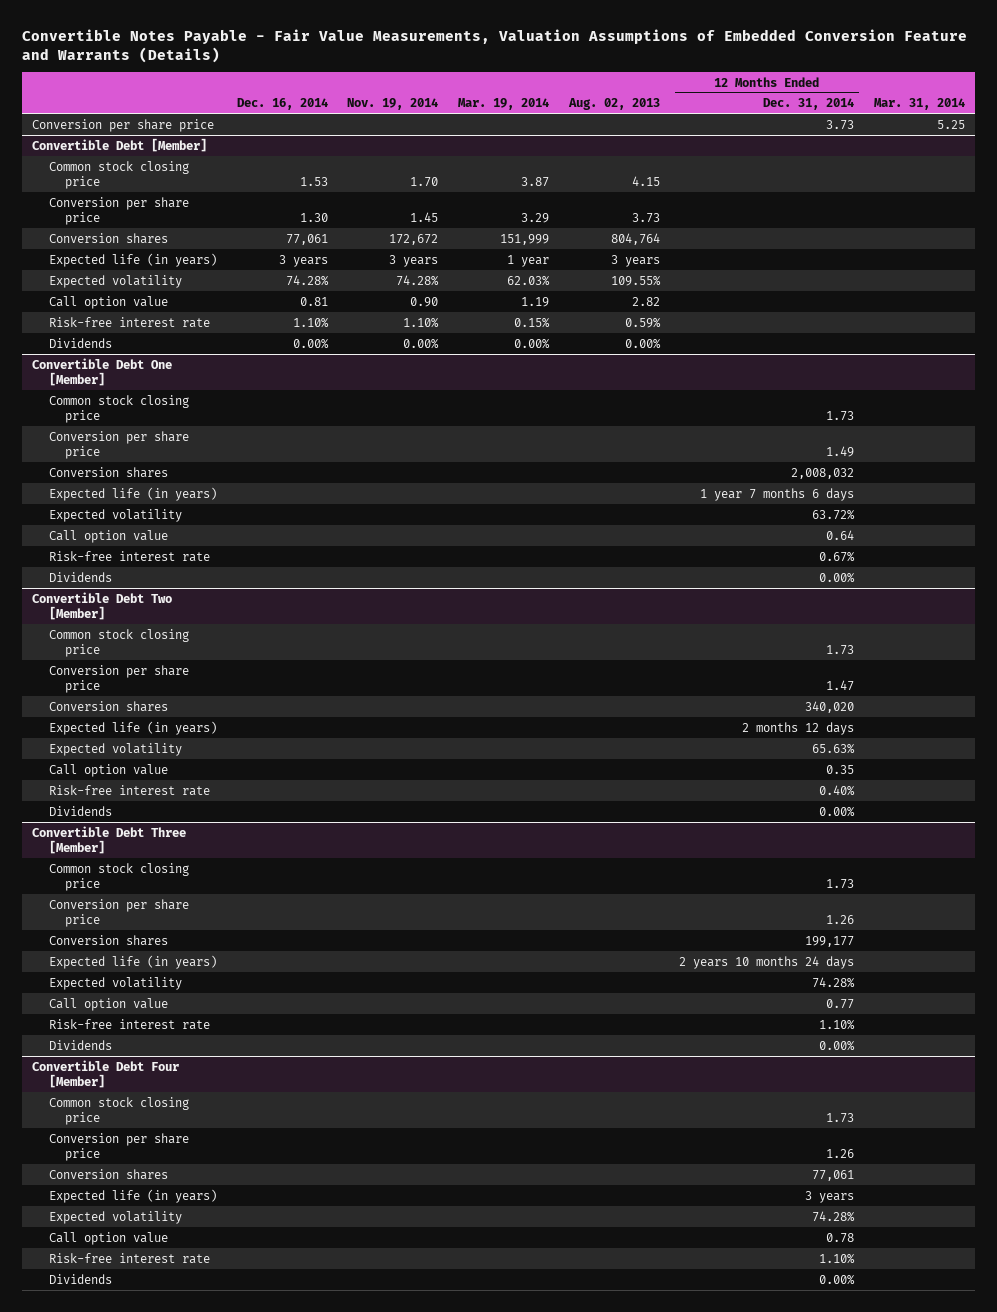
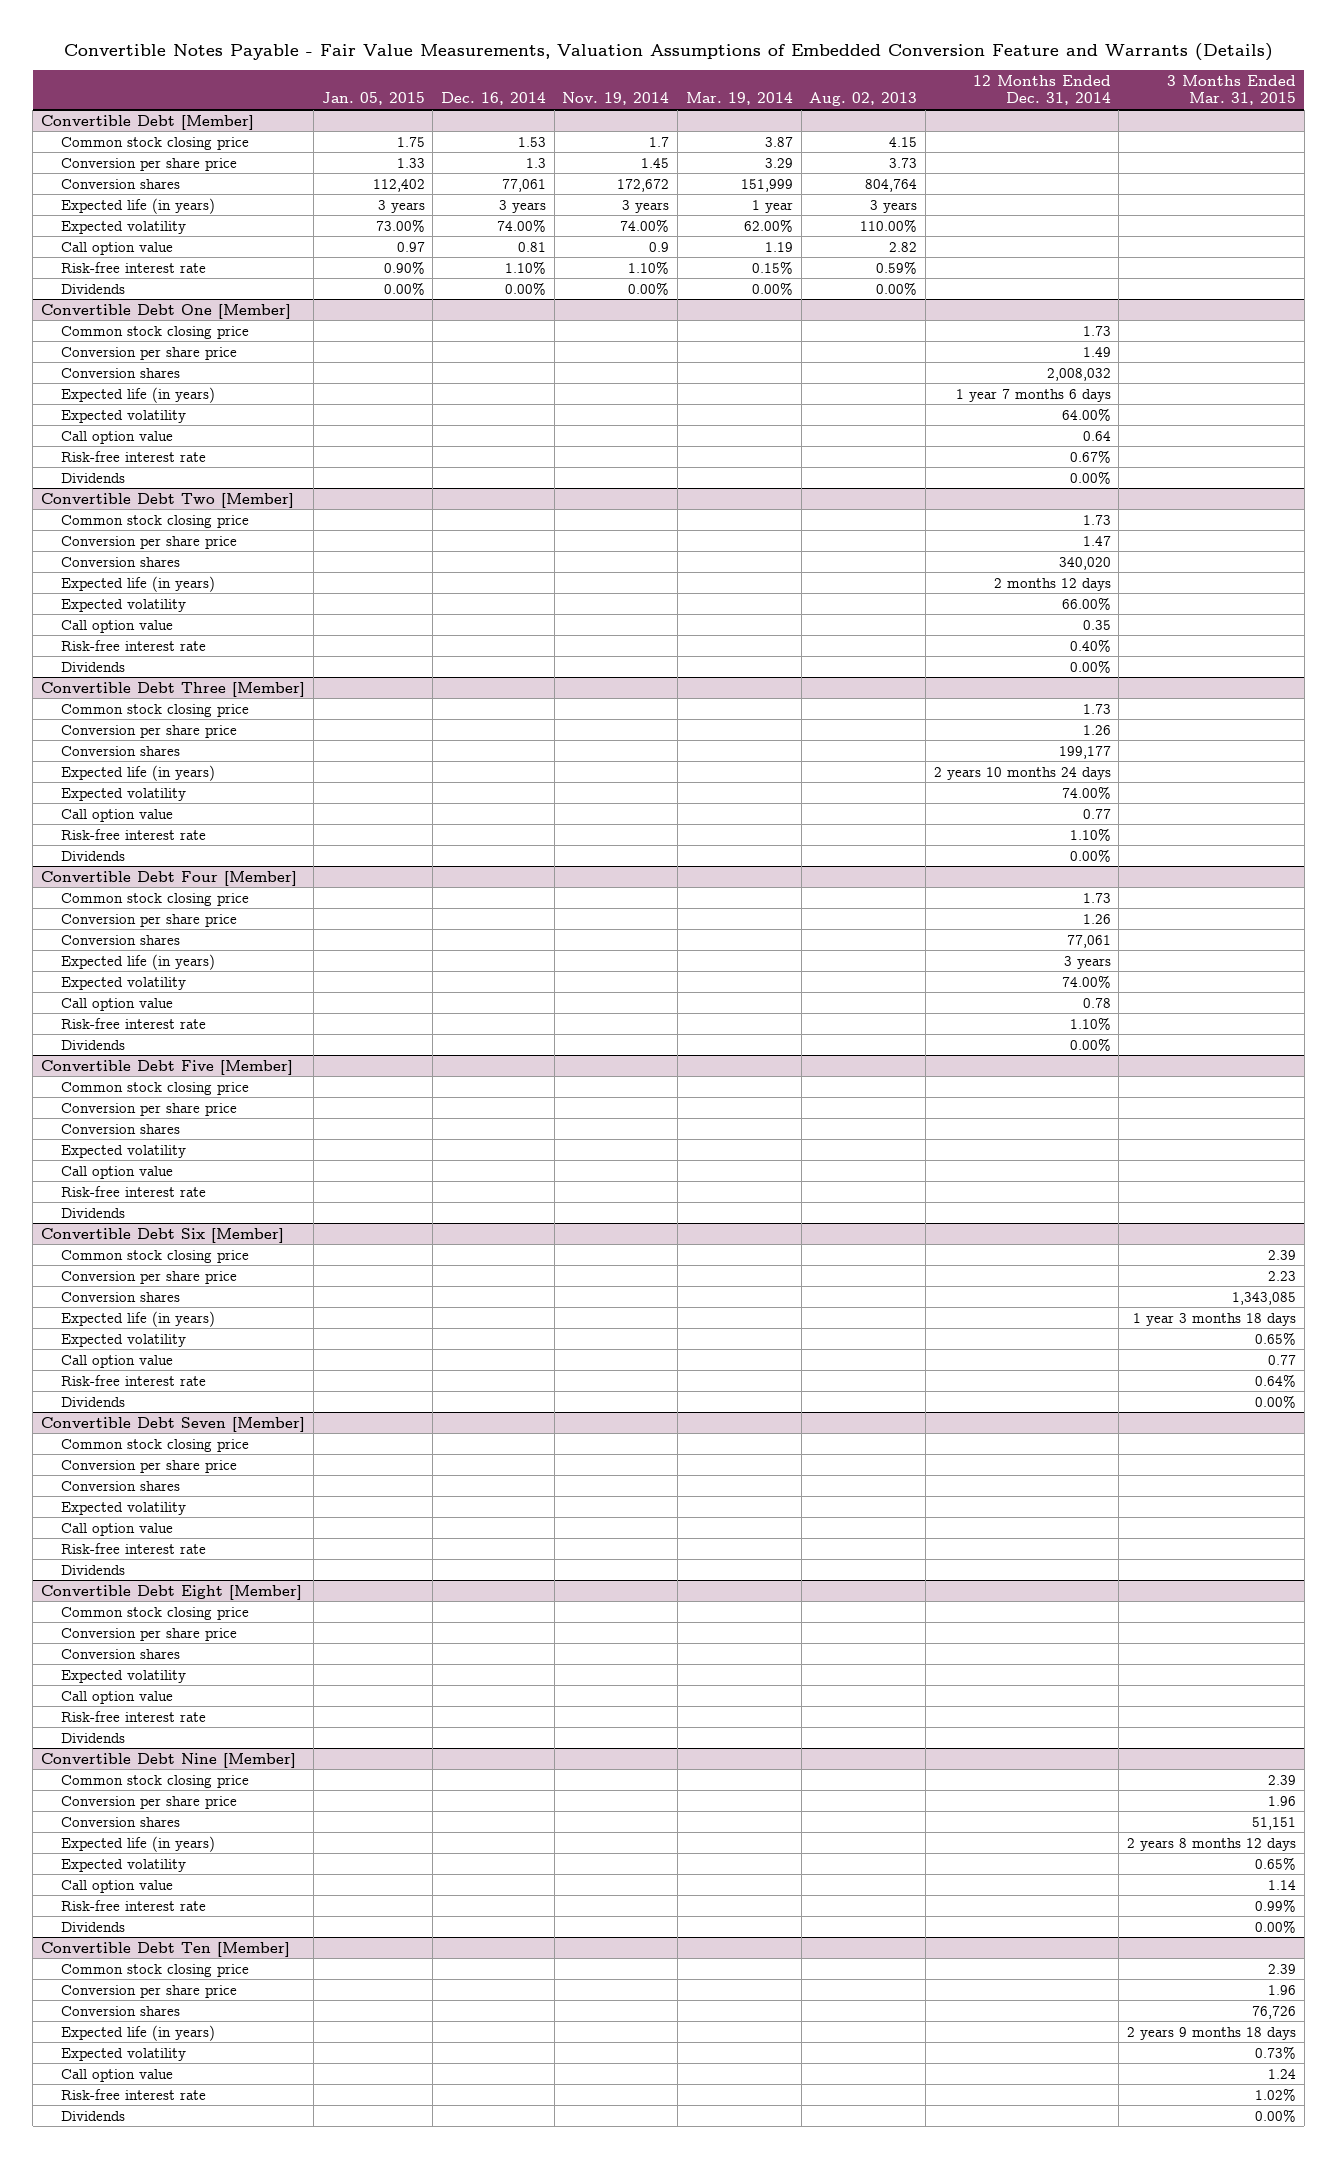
[874,98,966,111] Mar. 31, 2014 -> none
none -> [321,92,425,106] Jan. 05, 2015
none -> [1167,74,1297,106] 3 Months Ended Mar. 31, 2015
[32,118,215,132] Conversion per share price -> none
[410,176,439,187] 1.70 -> [649,136,670,147] 1.7
[299,212,328,222] 1.30 -> [526,157,547,168] 1.3
[285,274,329,286] 74.28% -> [497,218,547,232] 74.00%
[396,274,440,286] 74.28% -> [620,218,670,232] 74.00%
[506,274,550,286] 62.03% -> [743,218,793,232] 62.00%
[610,274,661,286] 109.55% -> [860,218,918,232] 110.00%
[410,296,439,307] 0.90 -> [649,241,670,252] 0.9
[812,508,856,520] 63.72% -> [1061,407,1111,421] 64.00%
[812,742,856,754] 65.63% -> [1061,596,1111,610] 66.00%
[812,976,856,988] 74.28% -> [1061,785,1111,799] 74.00%
[812,1210,856,1222] 74.28% -> [1061,974,1111,988] 74.00%
none -> [41,1059,294,1075] Convertible Debt Five [Member]
none -> [61,1081,250,1095] Common stock closing price
none -> [61,1102,238,1116] Conversion per share price
none -> [61,1123,181,1134] Conversion shares
none -> [61,1144,187,1158] Expected volatility
none -> [61,1165,174,1179] Call option value
none -> [61,1185,207,1197] Risk-free interest rate
none -> [61,1207,126,1218] Dividends
none -> [41,1227,285,1243] Convertible Debt Six [Member]
none -> [61,1249,250,1263] Common stock closing price
none -> [61,1270,238,1284] Conversion per share price
none -> [61,1291,181,1302] Conversion shares
none -> [61,1310,216,1327] Expected life (in years)
none -> [61,1333,187,1347] Expected volatility
none -> [61,1354,174,1368] Call option value
none -> [61,1374,207,1386] Risk-free interest rate
none -> [61,1396,126,1407] Dividends
none -> [41,1416,306,1432] Convertible Debt Seven [Member]
none -> [61,1438,250,1452] Common stock closing price
none -> [61,1459,238,1473] Conversion per share price
none -> [61,1480,181,1491] Conversion shares
none -> [61,1501,187,1515] Expected volatility
none -> [61,1522,174,1536] Call option value
none -> [61,1542,207,1554] Risk-free interest rate
none -> [61,1564,126,1575] Dividends
none -> [41,1584,303,1600] Convertible Debt Eight [Member]
none -> [61,1606,250,1620] Common stock closing price
none -> [61,1627,238,1641] Conversion per share price
none -> [61,1648,181,1659] Conversion shares
none -> [61,1669,187,1683] Expected volatility
none -> [61,1690,174,1704] Call option value
none -> [61,1710,207,1722] Risk-free interest rate
none -> [61,1732,126,1743] Dividends
none -> [41,1752,297,1768] Convertible Debt Nine [Member]
none -> [61,1774,250,1788] Common stock closing price
none -> [61,1795,238,1809] Conversion per share price
none -> [61,1816,181,1827] Conversion shares
none -> [61,1835,216,1852] Expected life (in years)
none -> [61,1858,187,1872] Expected volatility
none -> [61,1879,174,1893] Call option value
none -> [61,1899,207,1911] Risk-free interest rate
none -> [61,1921,126,1932] Dividends
none -> [41,1941,291,1957] Convertible Debt Ten [Member]
none -> [61,1963,250,1977] Common stock closing price
none -> [61,1984,238,1998] Conversion per share price
none -> [61,2005,181,2016] Conversion shares
none -> [61,2024,216,2041] Expected life (in years)
none -> [61,2047,187,2061] Expected volatility
none -> [61,2068,174,2082] Call option value
none -> [61,2088,207,2100] Risk-free interest rate
none -> [61,2110,126,2121] Dividends

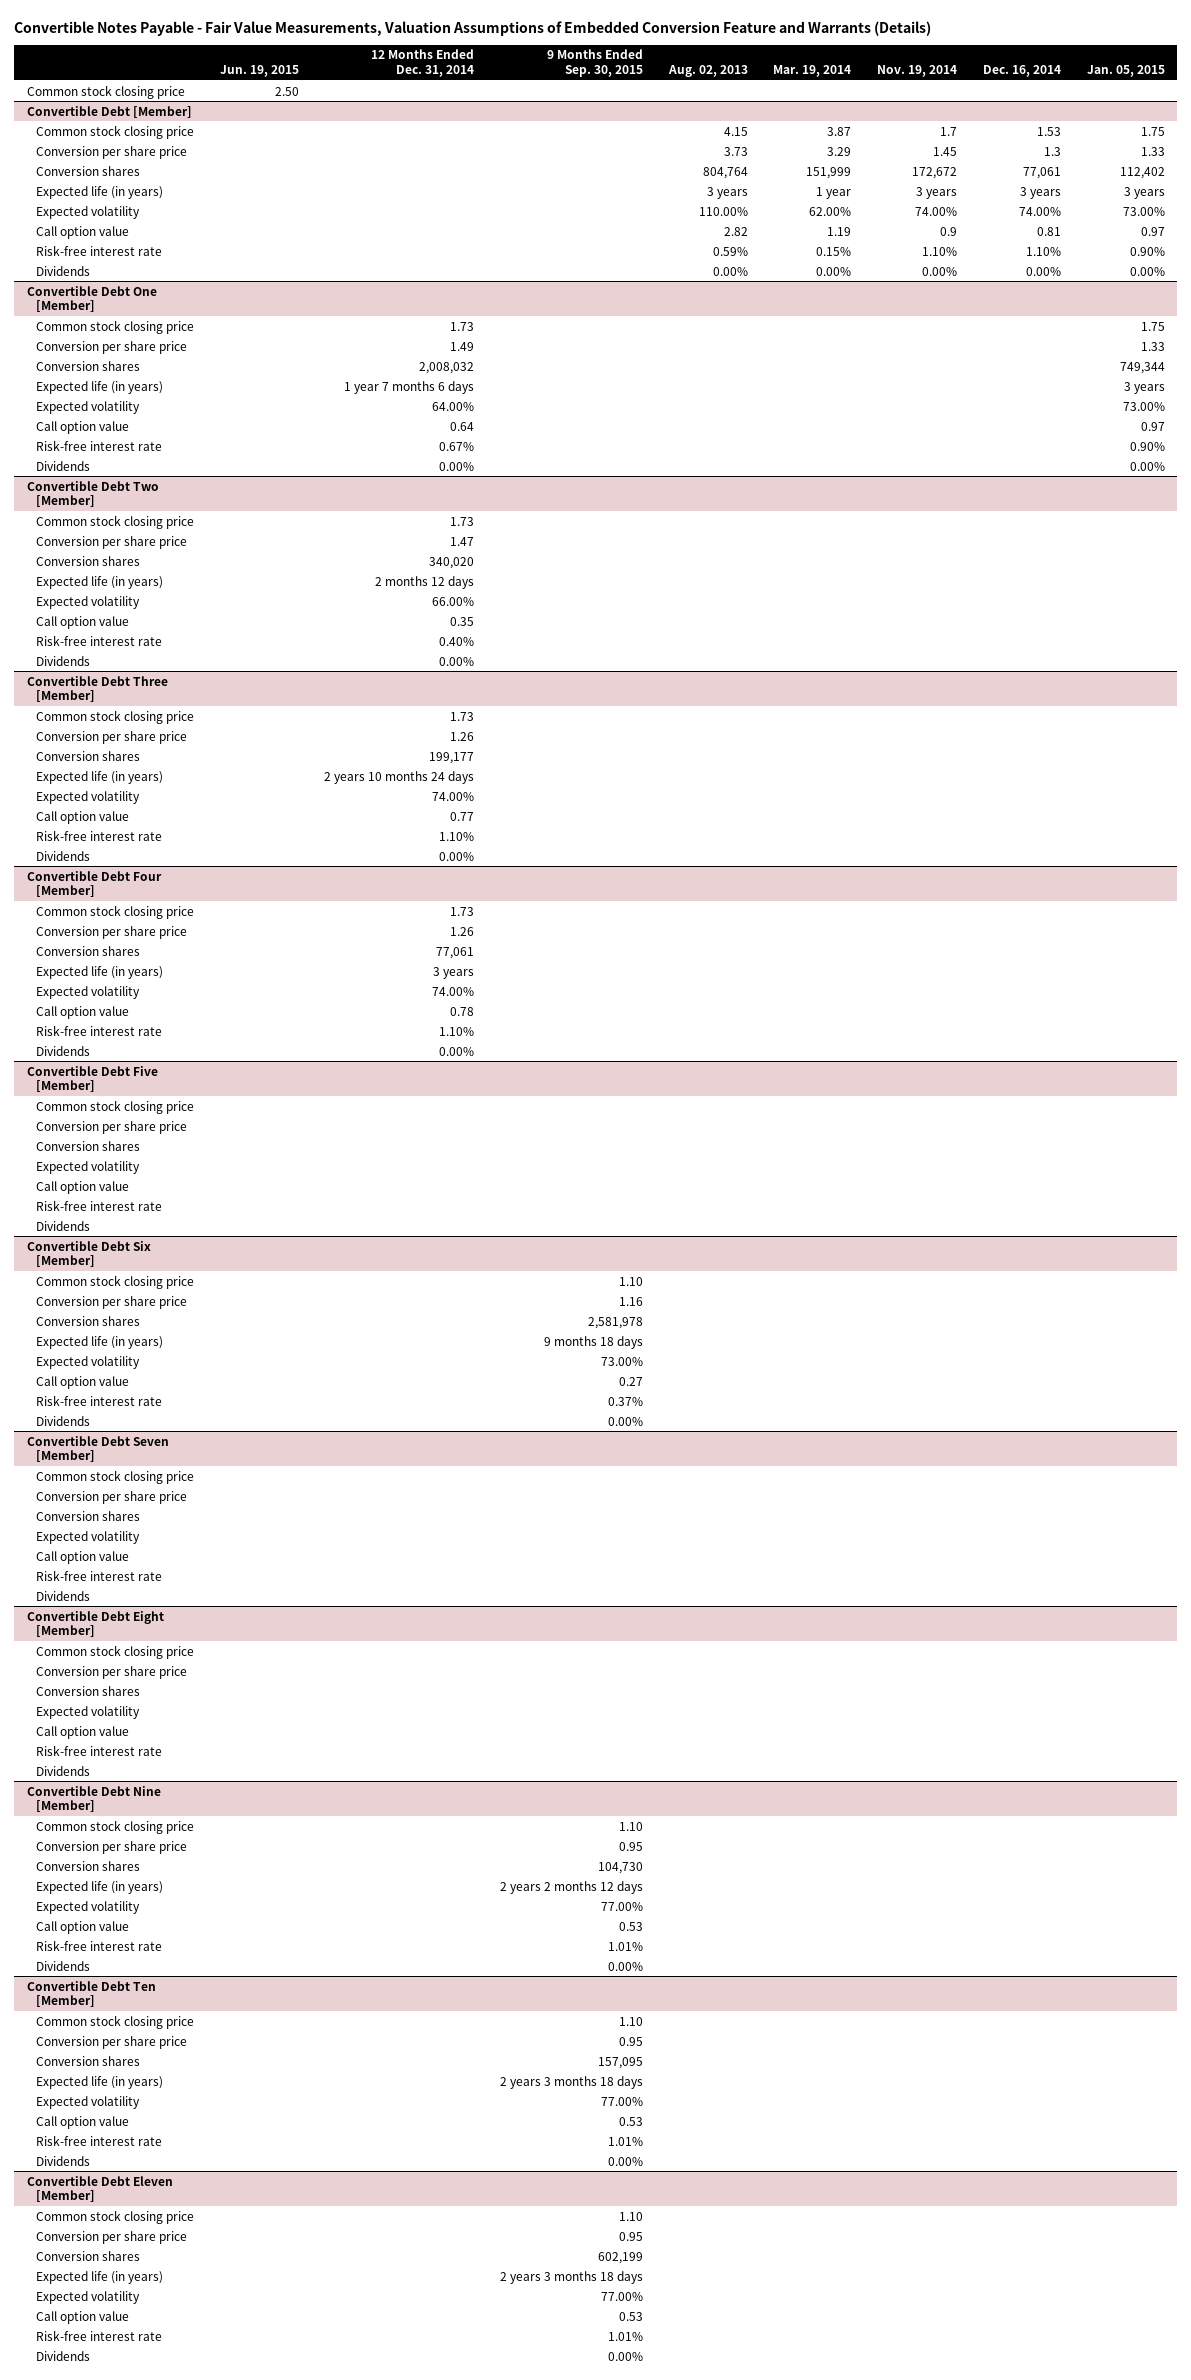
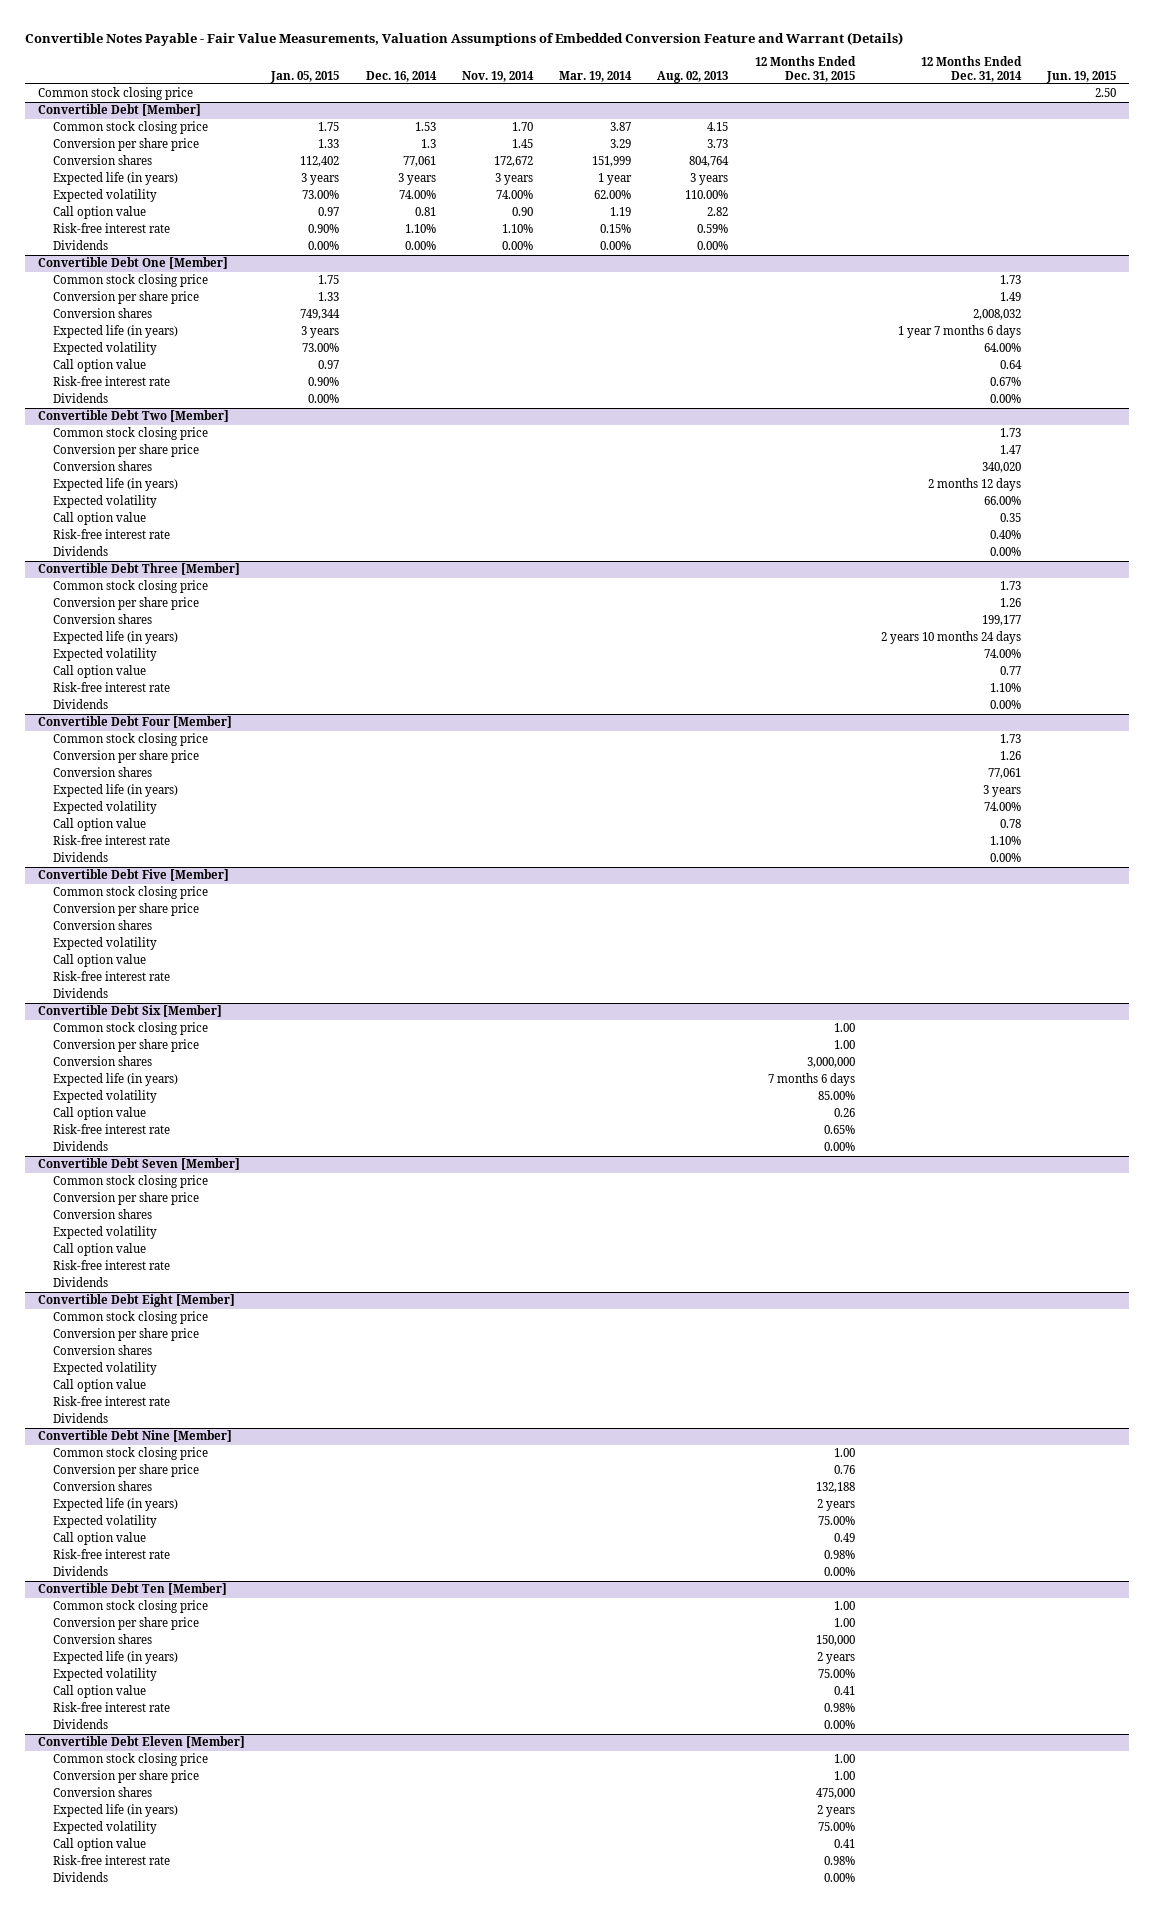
[14,20,932,36] Convertible Notes Payable - Fair Value Measurements, Valuation Assumptions of Embedded Conversion Feature and Warrants (Details) -> [25,31,904,46] Convertible Notes Payable - Fair Value Measurements, Valuation Assumptions of Embedded Conversion Feature and Warrant (Details)
[547,49,644,77] 9 Months Ended Sep. 30, 2015 -> none
none -> [754,56,856,82] 12 Months Ended Dec. 31, 2015
[940,126,958,136] 1.7 -> [511,122,533,132] 1.70
[940,226,958,236] 0.9 -> [511,207,533,217] 0.90

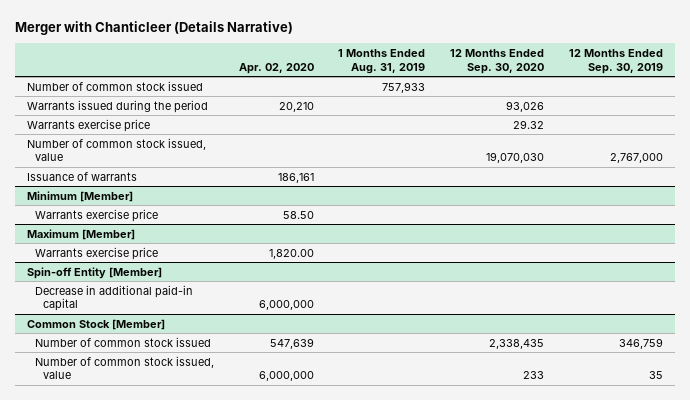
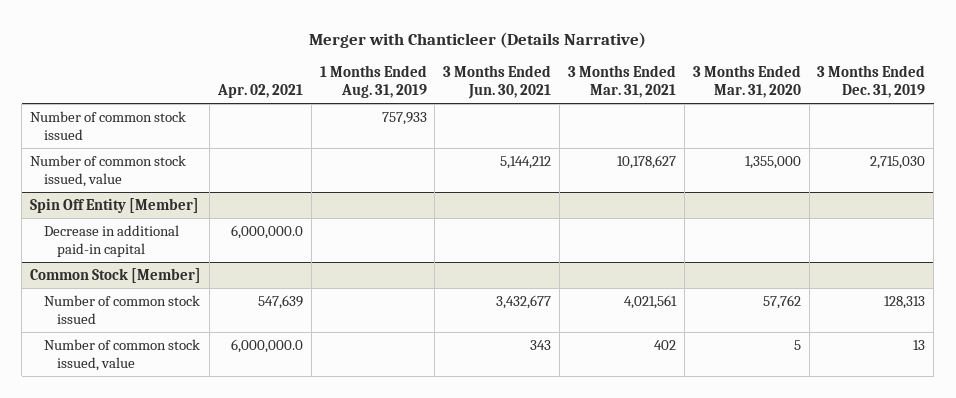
[238,62,314,74] Apr. 02, 2020 -> none
[450,48,545,74] 12 Months Ended Sep. 30, 2020 -> none
[568,48,663,74] 12 Months Ended Sep. 30, 2019 -> none
none -> [216,84,303,99] Apr. 02, 2021
none -> [443,65,552,100] 3 Months Ended Jun. 30, 2021
none -> [567,65,676,99] 3 Months Ended Mar. 31, 2021
none -> [692,65,801,99] 3 Months Ended Mar. 31, 2020
none -> [817,65,926,99] 3 Months Ended Dec. 31, 2019
[27,99,209,113] Warrants issued during the period -> none
[27,118,151,132] Warrants exercise price -> none
[27,171,138,181] Issuance of warrants -> none
[27,190,134,202] Minimum [Member] -> none
[35,208,159,222] Warrants exercise price -> none
[27,228,136,240] Maximum [Member] -> none
[35,246,159,260] Warrants exercise price -> none
[27,266,163,279] Spin-off Entity [Member] -> [30,197,200,213] Spin Off Entity [Member]

